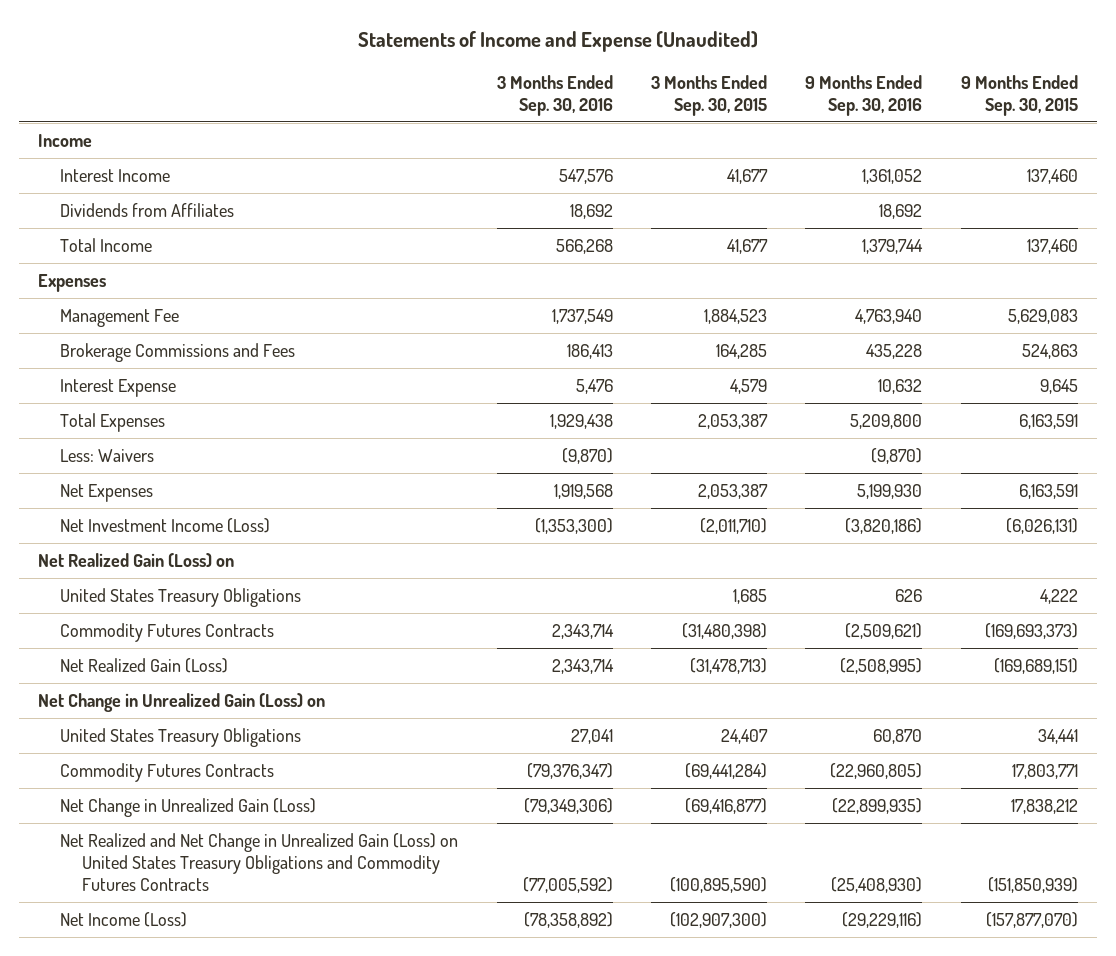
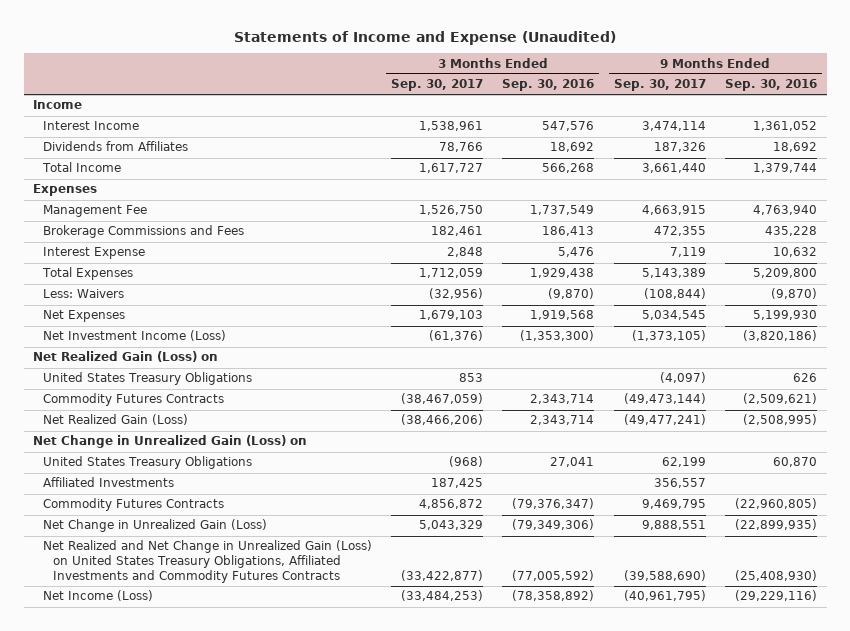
[651,74,768,116] 3 Months Ended Sep. 30, 2015 -> none
[960,74,1078,116] 9 Months Ended Sep. 30, 2015 -> none
none -> [391,79,484,92] Sep. 30, 2017
none -> [613,79,706,92] Sep. 30, 2017
none -> [43,477,175,488] Affiliated Investments
[60,833,459,892] Net Realized and Net Change in Unrealized Gain (Loss) on United States Treasury Obligations and Commodity Futures Contracts -> [43,540,373,583] Net Realized and Net Change in Unrealized Gain (Loss) on United States Treasury Obligations, Affiliated Investments and Commodity Futures Contracts

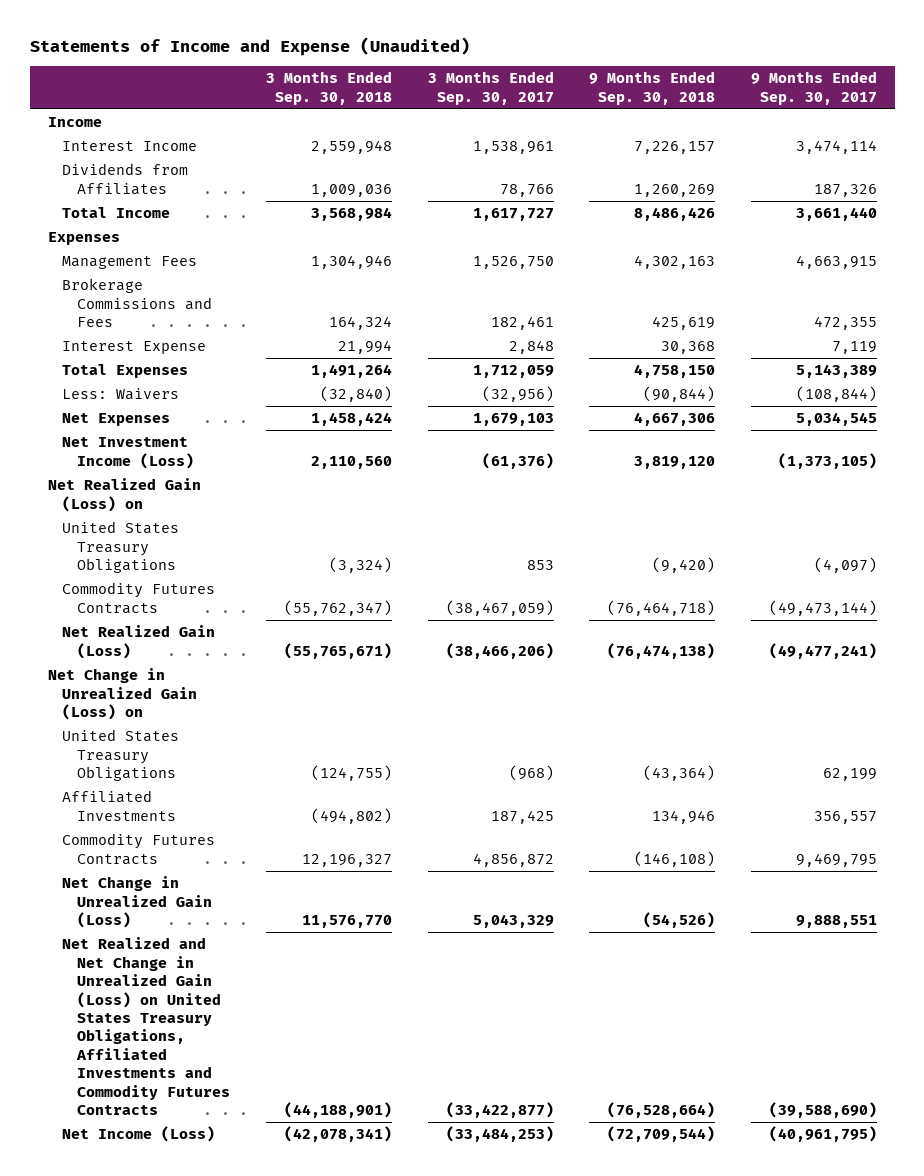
[502,79,595,92] Sep. 30, 2016 -> none
[724,79,817,92] Sep. 30, 2016 -> none
none -> [265,71,392,105] 3 Months Ended Sep. 30, 2018
none -> [589,71,716,105] 9 Months Ended Sep. 30, 2018
[43,205,148,218] Management Fee -> [62,256,198,270] Management Fees

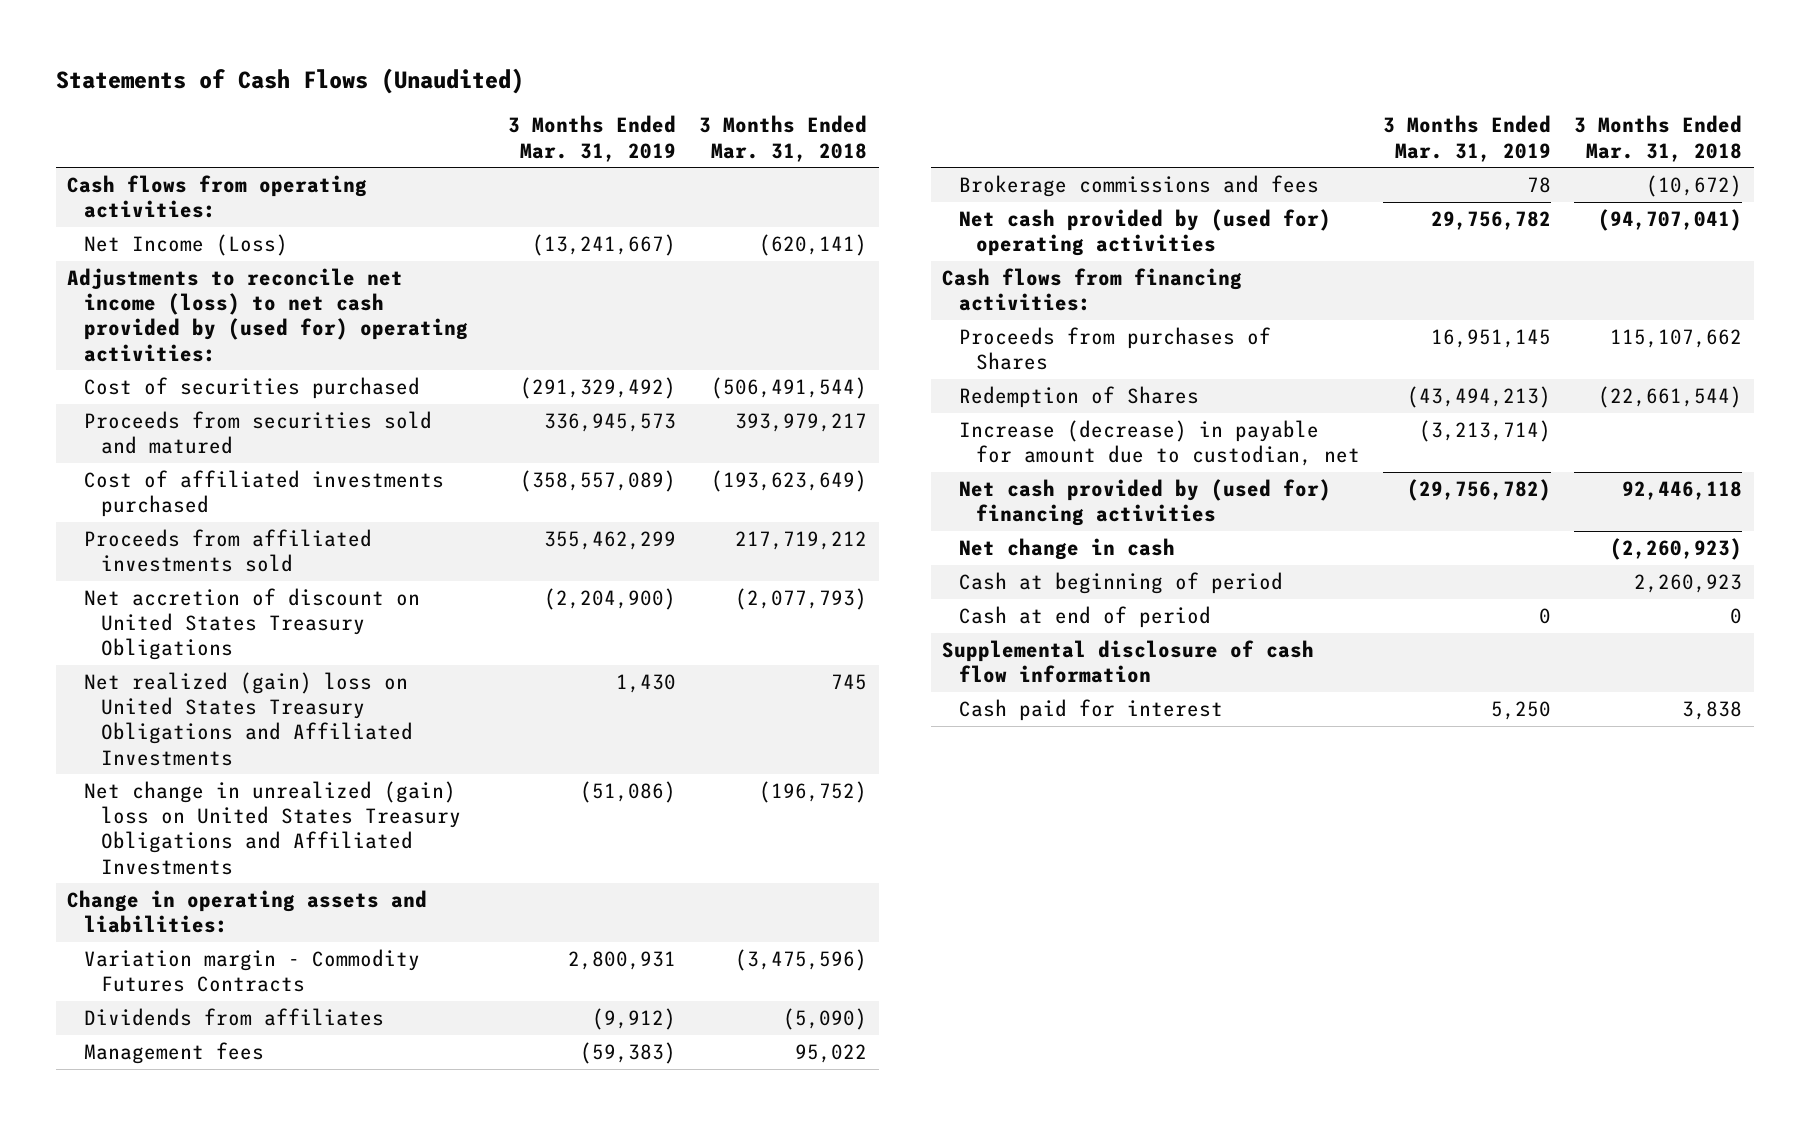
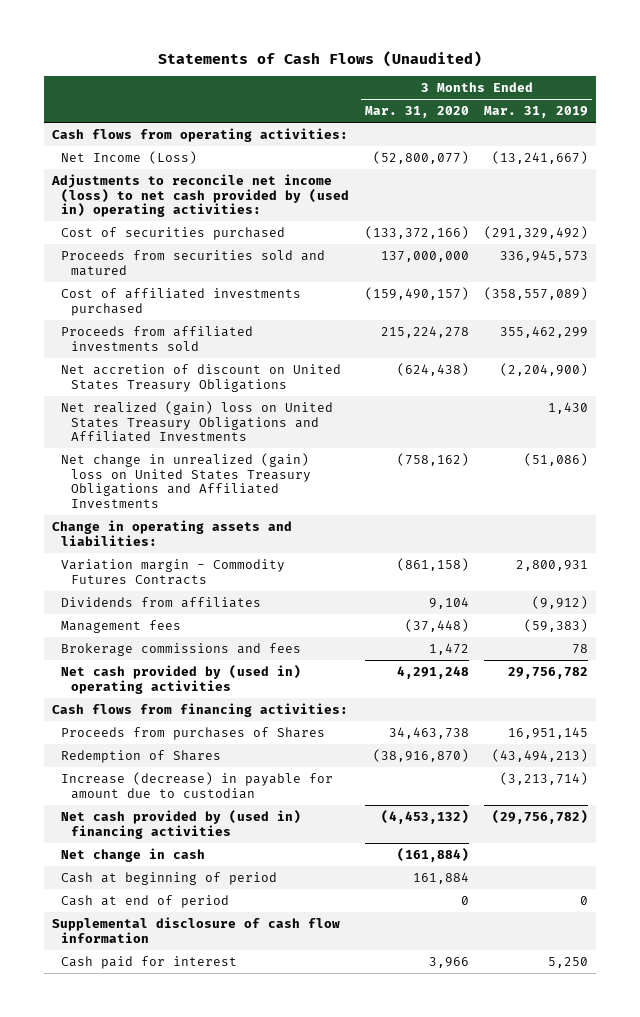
[699,115,868,162] 3 Months Ended Mar. 31, 2018 -> none
none -> [364,106,469,119] Mar. 31, 2020
[67,267,469,362] Adjustments to reconcile net income (loss) to net cash provided by (used for) operating activities: -> [50,173,350,218] Adjustments to reconcile net income (loss) to net cash provided by (used in) operating activities:
[959,208,1332,257] Net cash provided by (used for) operating activities -> [61,664,302,694] Net cash provided by (used in) operating activities
[959,419,1361,467] Increase (decrease) in payable for amount due to custodian, net -> [61,771,334,799] Increase (decrease) in payable for amount due to custodian
[959,478,1332,527] Net cash provided by (used for) financing activities -> [61,809,302,839] Net cash provided by (used in) financing activities

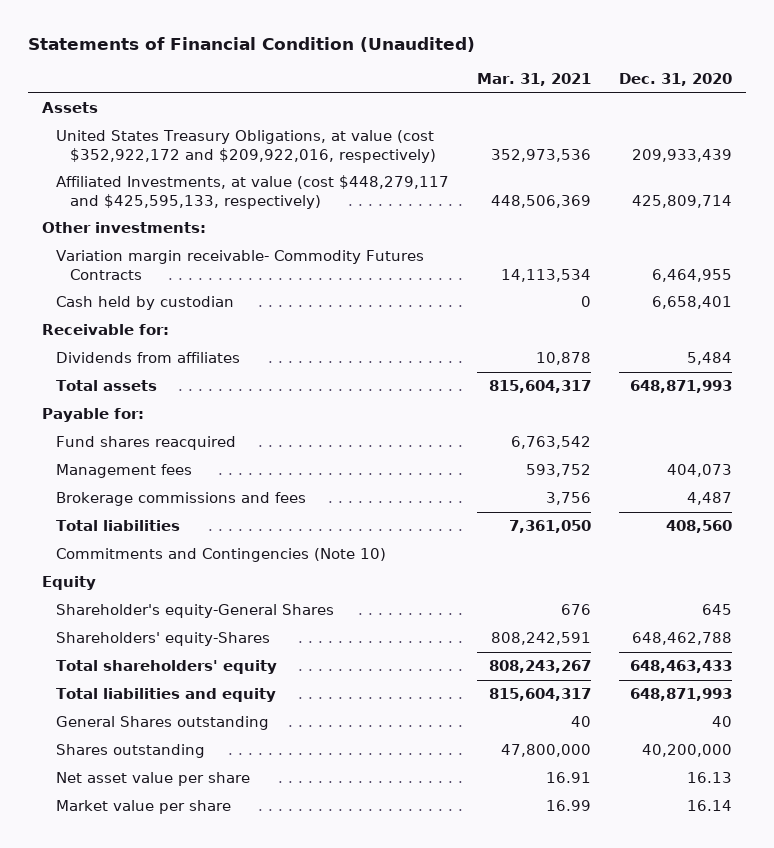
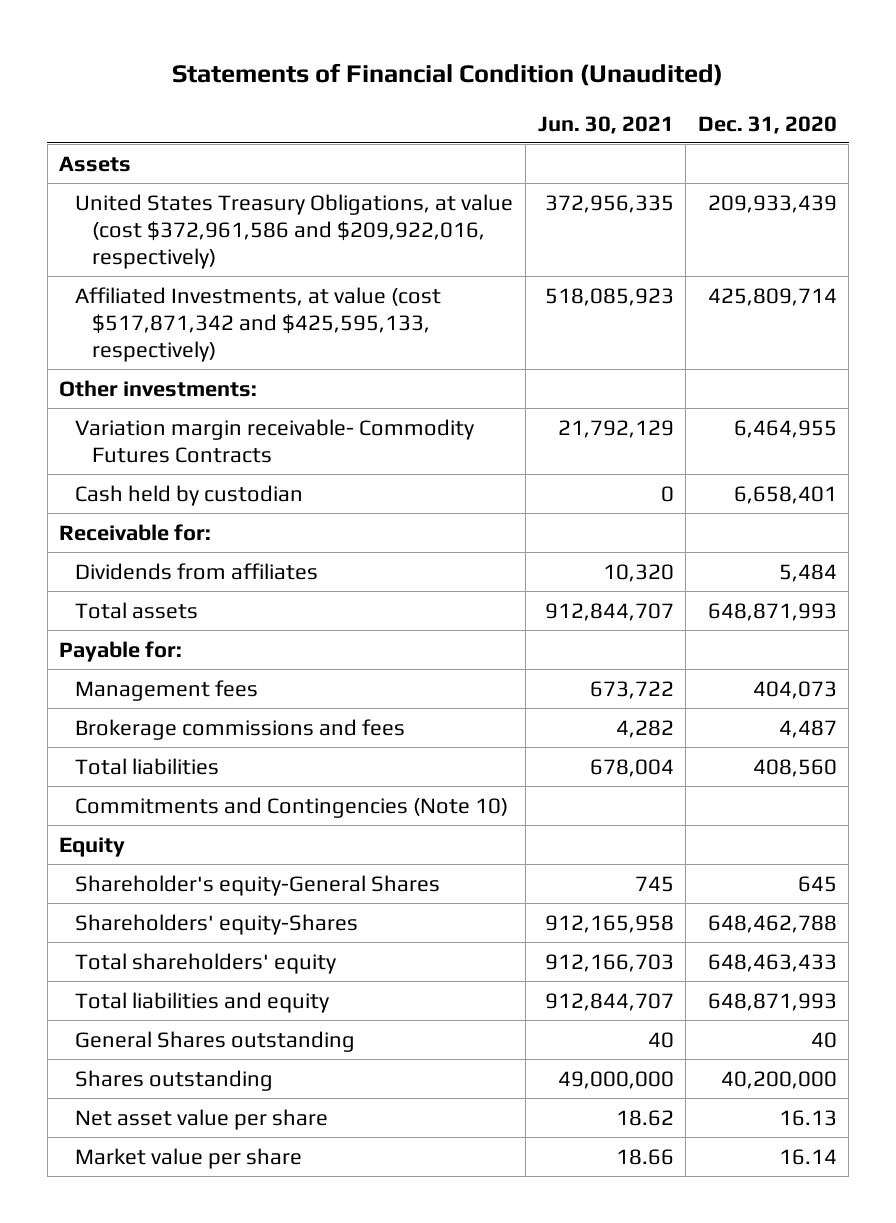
[477,72,592,86] Mar. 31, 2021 -> none
none -> [537,115,674,134] Jun. 30, 2021
[56,130,437,163] United States Treasury Obligations, at value (cost $352,922,172 and $209,922,016, respectively) -> [75,193,514,269] United States Treasury Obligations, at value (cost $372,961,586 and $209,922,016, respectively)
[56,175,450,209] Affiliated Investments, at value (cost $448,279,117 and $425,595,133, respectively) -> [75,286,442,362] Affiliated Investments, at value (cost $517,871,342 and $425,595,133, respectively)
[56,436,237,451] Fund shares reacquired -> none

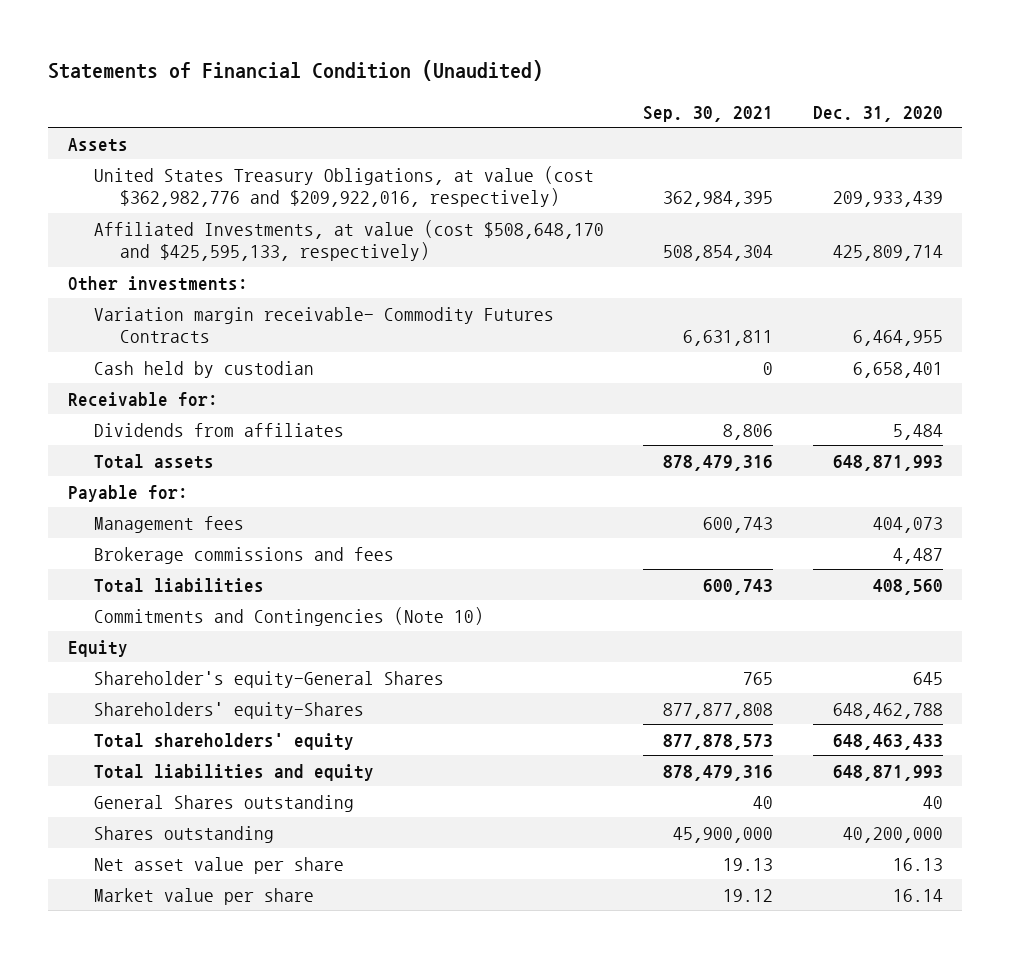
[537,115,674,134] Jun. 30, 2021 -> none
none -> [643,105,774,122] Sep. 30, 2021
[75,193,514,269] United States Treasury Obligations, at value (cost $372,961,586 and $209,922,016, respectively) -> [93,165,594,208] United States Treasury Obligations, at value (cost $362,982,776 and $209,922,016, respectively)
[75,286,442,362] Affiliated Investments, at value (cost $517,871,342 and $425,595,133, respectively) -> [93,219,604,262] Affiliated Investments, at value (cost $508,648,170 and $425,595,133, respectively)

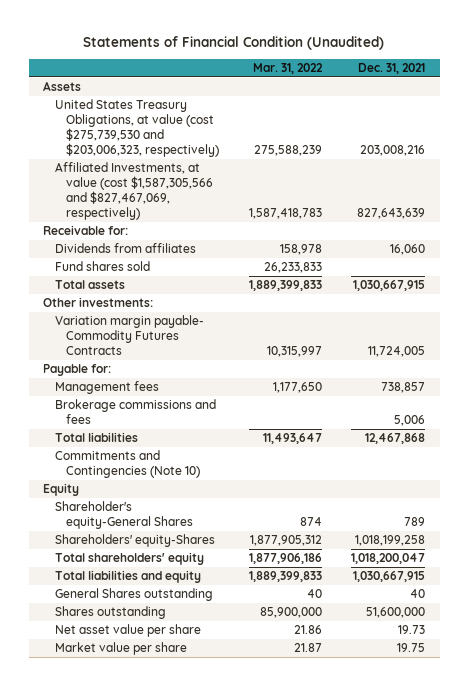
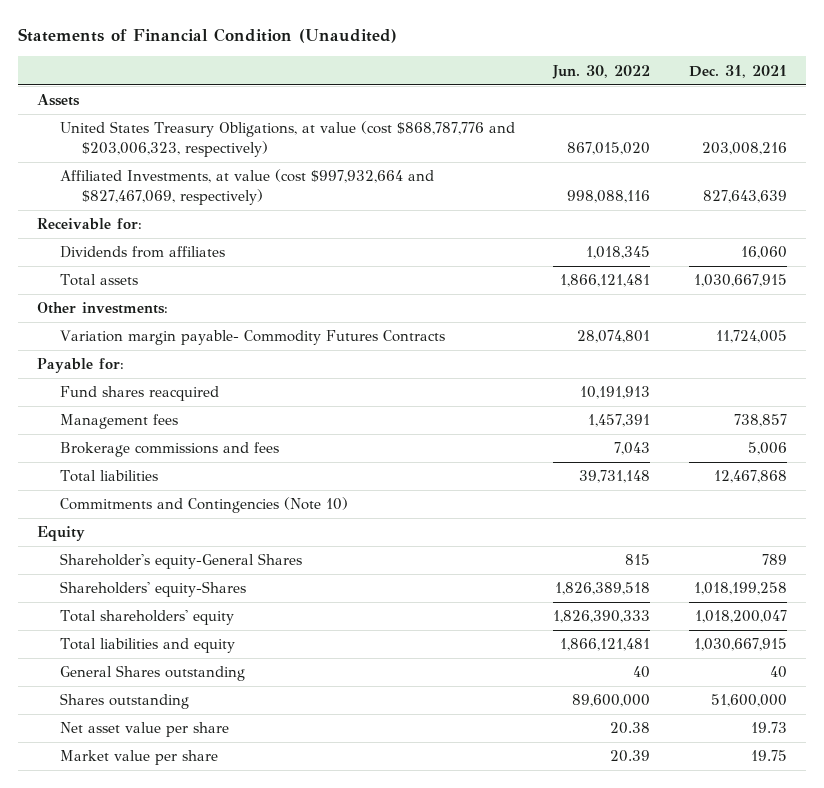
[252,63,323,75] Mar. 31, 2022 -> none
none -> [552,64,651,79] Jun. 30, 2022
[54,99,220,158] United States Treasury Obligations, at value (cost $275,739,530 and $203,006,323, respectively) -> [59,121,515,157] United States Treasury Obligations, at value (cost $868,787,776 and $203,006,323, respectively)
[54,162,214,221] Affiliated Investments, at value (cost $1,587,305,566 and $827,467,069, respectively) -> [59,169,434,205] Affiliated Investments, at value (cost $997,932,664 and $827,467,069, respectively)
[54,261,150,272] Fund shares sold -> none
none -> [59,386,219,402] Fund shares reacquired

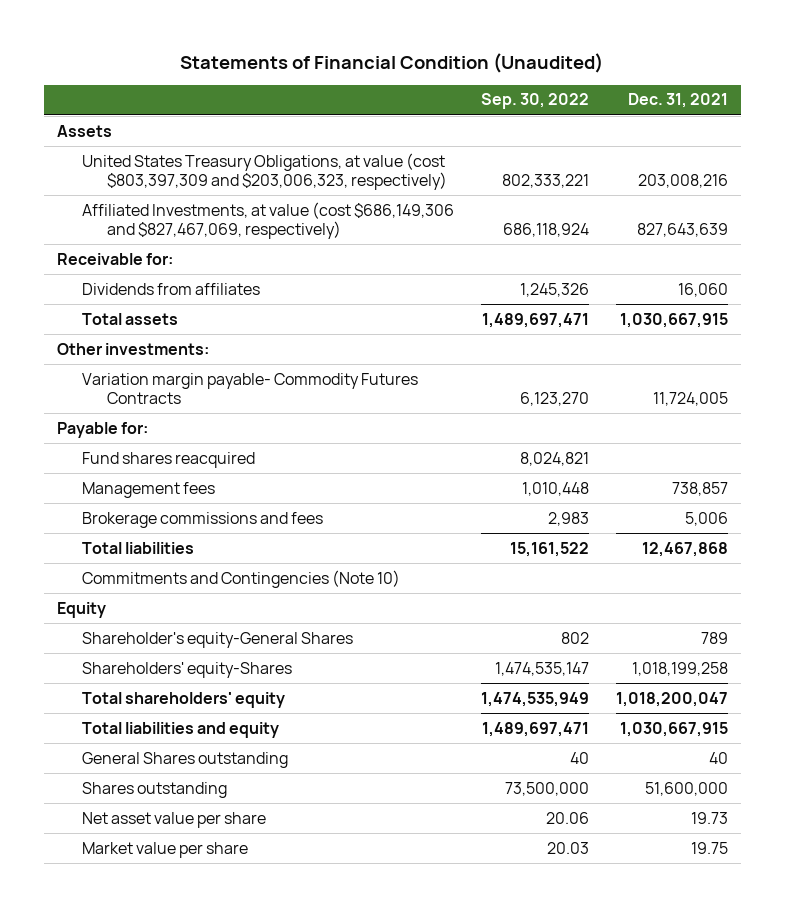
[552,64,651,79] Jun. 30, 2022 -> none
none -> [480,93,589,110] Sep. 30, 2022
[59,121,515,157] United States Treasury Obligations, at value (cost $868,787,776 and $203,006,323, respectively) -> [82,152,448,191] United States Treasury Obligations, at value (cost $803,397,309 and $203,006,323, respectively)
[59,169,434,205] Affiliated Investments, at value (cost $997,932,664 and $827,467,069, respectively) -> [82,201,455,240] Affiliated Investments, at value (cost $686,149,306 and $827,467,069, respectively)

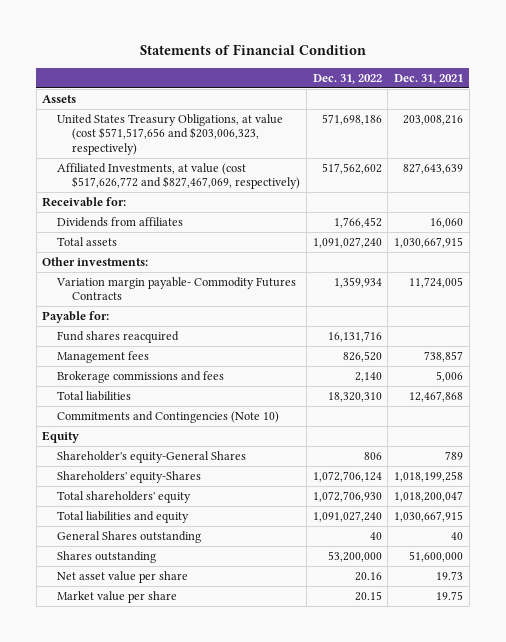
[180,52,604,73] Statements of Financial Condition (Unaudited) -> [139,44,366,56] Statements of Financial Condition
[480,93,589,110] Sep. 30, 2022 -> none
none -> [312,73,382,84] Dec. 31, 2022
[82,152,448,191] United States Treasury Obligations, at value (cost $803,397,309 and $203,006,323, respectively) -> [57,113,284,155] United States Treasury Obligations, at value (cost $571,517,656 and $203,006,323, respectively)
[82,201,455,240] Affiliated Investments, at value (cost $686,149,306 and $827,467,069, respectively) -> [57,162,301,190] Affiliated Investments, at value (cost $517,626,772 and $827,467,069, respectively)

